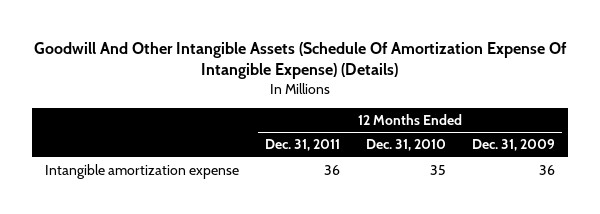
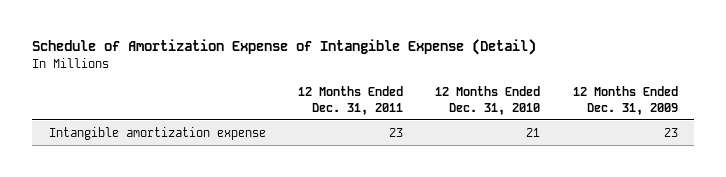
[34,41,568,80] Goodwill And Other Intangible Assets (Schedule Of Amortization Expense Of Intangible Expense) (Details) -> [32,39,537,56] Schedule of Amortization Expense of Intangible Expense (Detail)
[324,165,341,176] 36 -> [389,128,404,138] 23
[430,165,447,176] 35 -> [526,128,541,138] 21
[539,165,556,176] 36 -> [663,128,678,138] 23

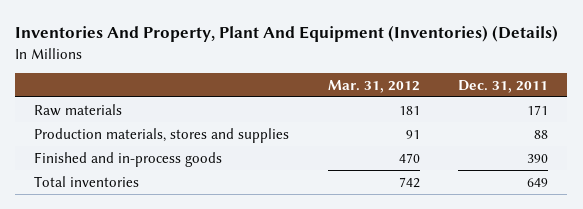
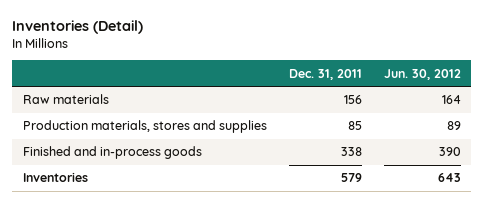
[15,25,559,43] Inventories And Property, Plant And Equipment (Inventories) (Details) -> [11,20,143,35] Inventories (Detail)
[327,80,420,94] Mar. 31, 2012 -> none
none -> [383,68,461,80] Jun. 30, 2012
[527,104,549,115] 171 -> [343,95,362,105] 156
[534,129,549,139] 88 -> [347,121,362,131] 85
[527,153,549,163] 390 -> [340,147,362,157] 338
[34,175,140,187] Total inventories -> [22,172,88,183] Inventories
[527,177,549,187] 649 -> [340,173,362,183] 579

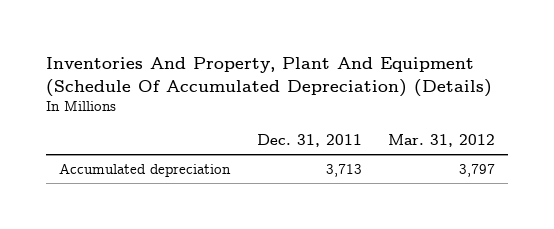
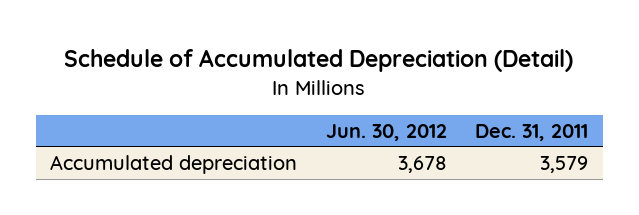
[46,56,493,97] Inventories And Property, Plant And Equipment (Schedule Of Accumulated Depreciation) (Details) -> [64,49,574,73] Schedule of Accumulated Depreciation (Detail)
[387,134,495,148] Mar. 31, 2012 -> none
none -> [325,123,447,141] Jun. 30, 2012
[325,164,362,178] 3,713 -> [540,155,589,173] 3,579

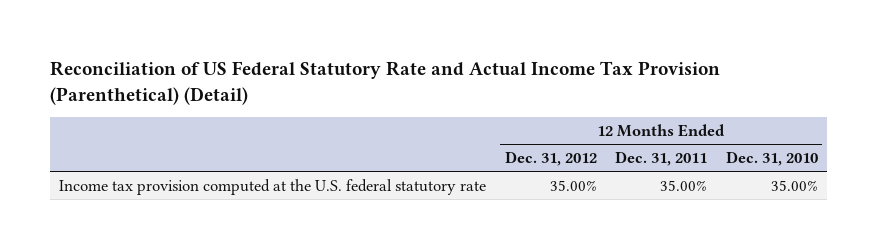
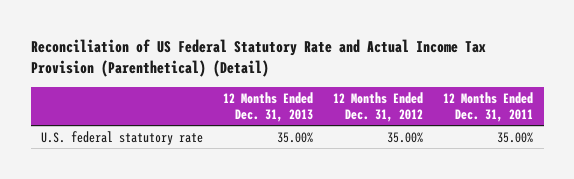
[725,151,818,167] Dec. 31, 2010 -> none
none -> [222,91,313,123] 12 Months Ended Dec. 31, 2013
[59,178,487,195] Income tax provision computed at the U.S. federal statutory rate -> [40,130,203,145] U.S. federal statutory rate

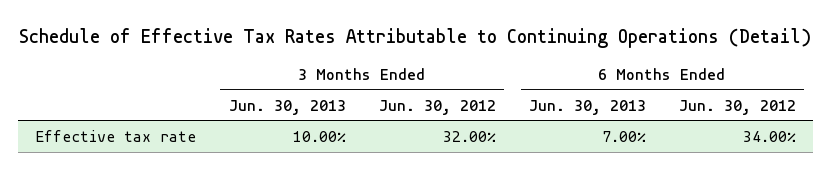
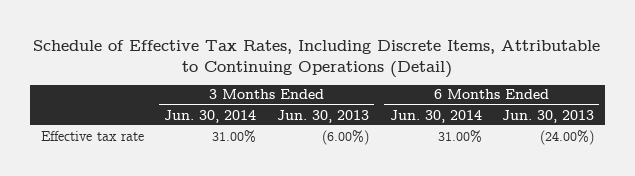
[19,27,812,48] Schedule of Effective Tax Rates Attributable to Continuing Operations (Detail) -> [33,39,601,78] Schedule of Effective Tax Rates, Including Discrete Items, Attributable to Continuing Operations (Detail)
[378,99,496,115] Jun. 30, 2012 -> none
[679,99,797,115] Jun. 30, 2012 -> none
none -> [164,109,257,123] Jun. 30, 2014
none -> [389,109,482,123] Jun. 30, 2014
[292,130,346,142] 10.00% -> [321,129,369,145] (6.00%)
[601,130,646,142] 7.00% -> [540,129,595,145] (24.00%)

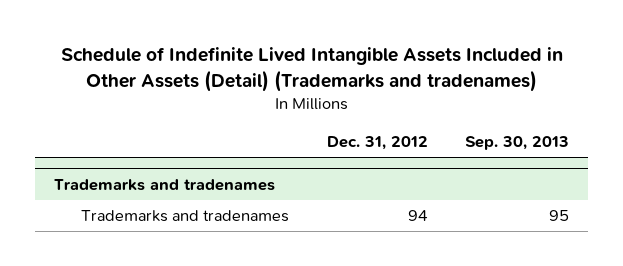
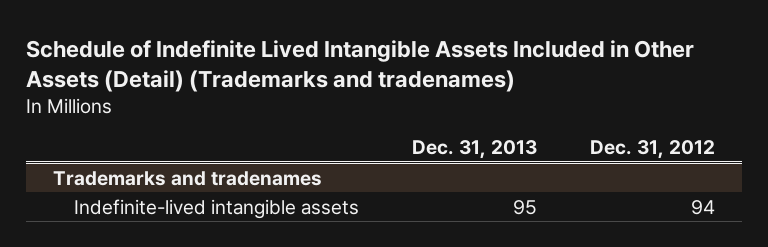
[465,136,570,151] Sep. 30, 2013 -> none
none -> [412,140,538,160] Dec. 31, 2013
[80,210,289,223] Trademarks and tradenames -> [74,198,360,219] Indefinite-lived intangible assets

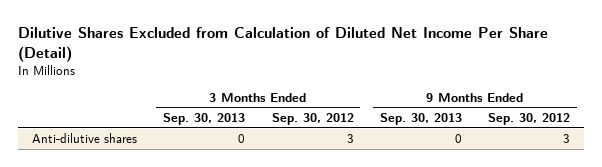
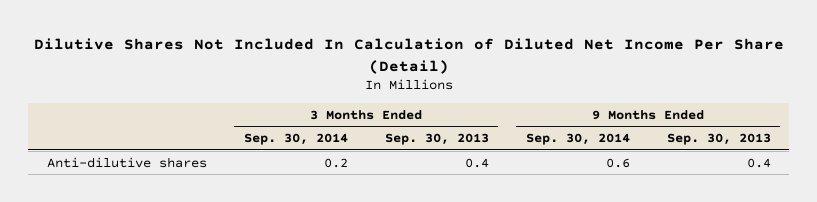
[18,27,549,62] Dilutive Shares Excluded from Calculation of Diluted Net Income Per Share (Detail) -> [33,38,784,74] Dilutive Shares Not Included In Calculation of Diluted Net Income Per Share (Detail)
[271,113,354,126] Sep. 30, 2012 -> none
[488,113,571,126] Sep. 30, 2012 -> none
none -> [243,133,348,146] Sep. 30, 2014
none -> [525,133,630,146] Sep. 30, 2014
[238,134,246,144] 0 -> [464,157,489,168] 0.4
[455,134,463,144] 0 -> [746,157,771,168] 0.4

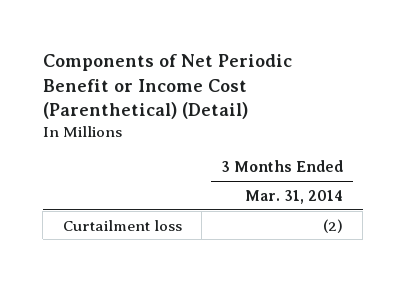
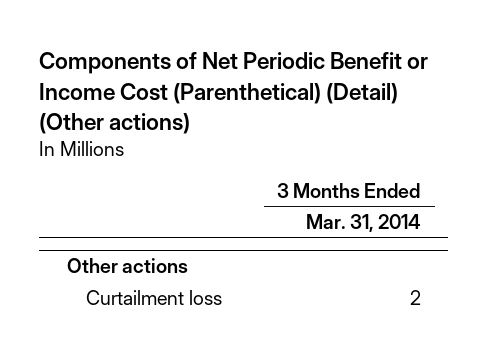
[42,54,292,119] Components of Net Periodic Benefit or Income Cost (Parenthetical) (Detail) -> [39,52,429,134] Components of Net Periodic Benefit or Income Cost (Parenthetical) (Detail) (Other actions)
none -> [67,258,189,274] Other actions
[323,218,344,233] (2) -> [409,289,421,305] 2

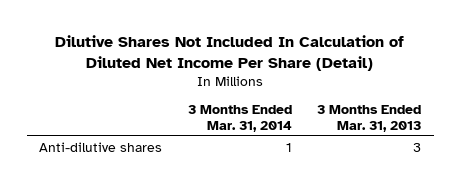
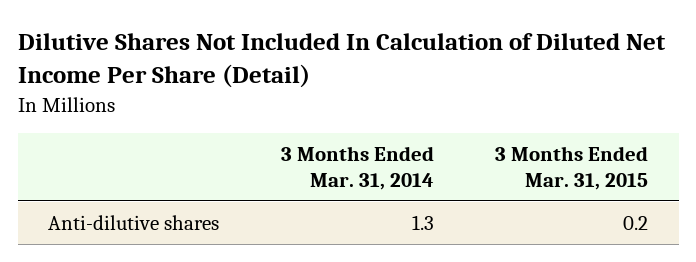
[317,105,422,132] 3 Months Ended Mar. 31, 2013 -> none
none -> [495,146,649,190] 3 Months Ended Mar. 31, 2015
[285,142,292,152] 1 -> [411,215,434,231] 1.3

